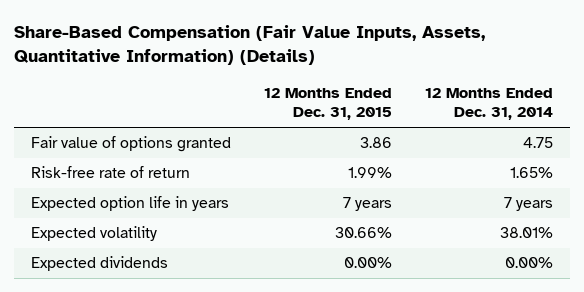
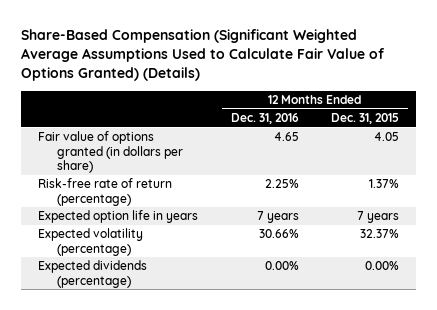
[14,25,486,66] Share-Based Compensation (Fair Value Inputs, Assets, Quantitative Information) (Details) -> [21,29,386,82] Share-Based Compensation (Significant Weighted Average Assumptions Used to Calculate Fair Value of Options Granted) (Details)
[425,88,554,121] 12 Months Ended Dec. 31, 2014 -> none
none -> [230,112,299,124] Dec. 31, 2016
[30,136,231,153] Fair value of options granted -> [37,131,183,174] Fair value of options granted (in dollars per share)
[360,137,393,149] 3.86 -> [374,132,400,142] 4.05
[30,166,190,179] Risk-free rate of return -> [37,178,172,206] Risk-free rate of return (percentage)
[348,167,393,179] 1.99% -> [369,179,400,189] 1.37%
[30,226,157,242] Expected volatility -> [37,228,143,256] Expected volatility (percentage)
[335,227,393,239] 30.66% -> [360,229,400,239] 32.37%
[30,256,168,272] Expected dividends -> [37,260,147,288] Expected dividends (percentage)

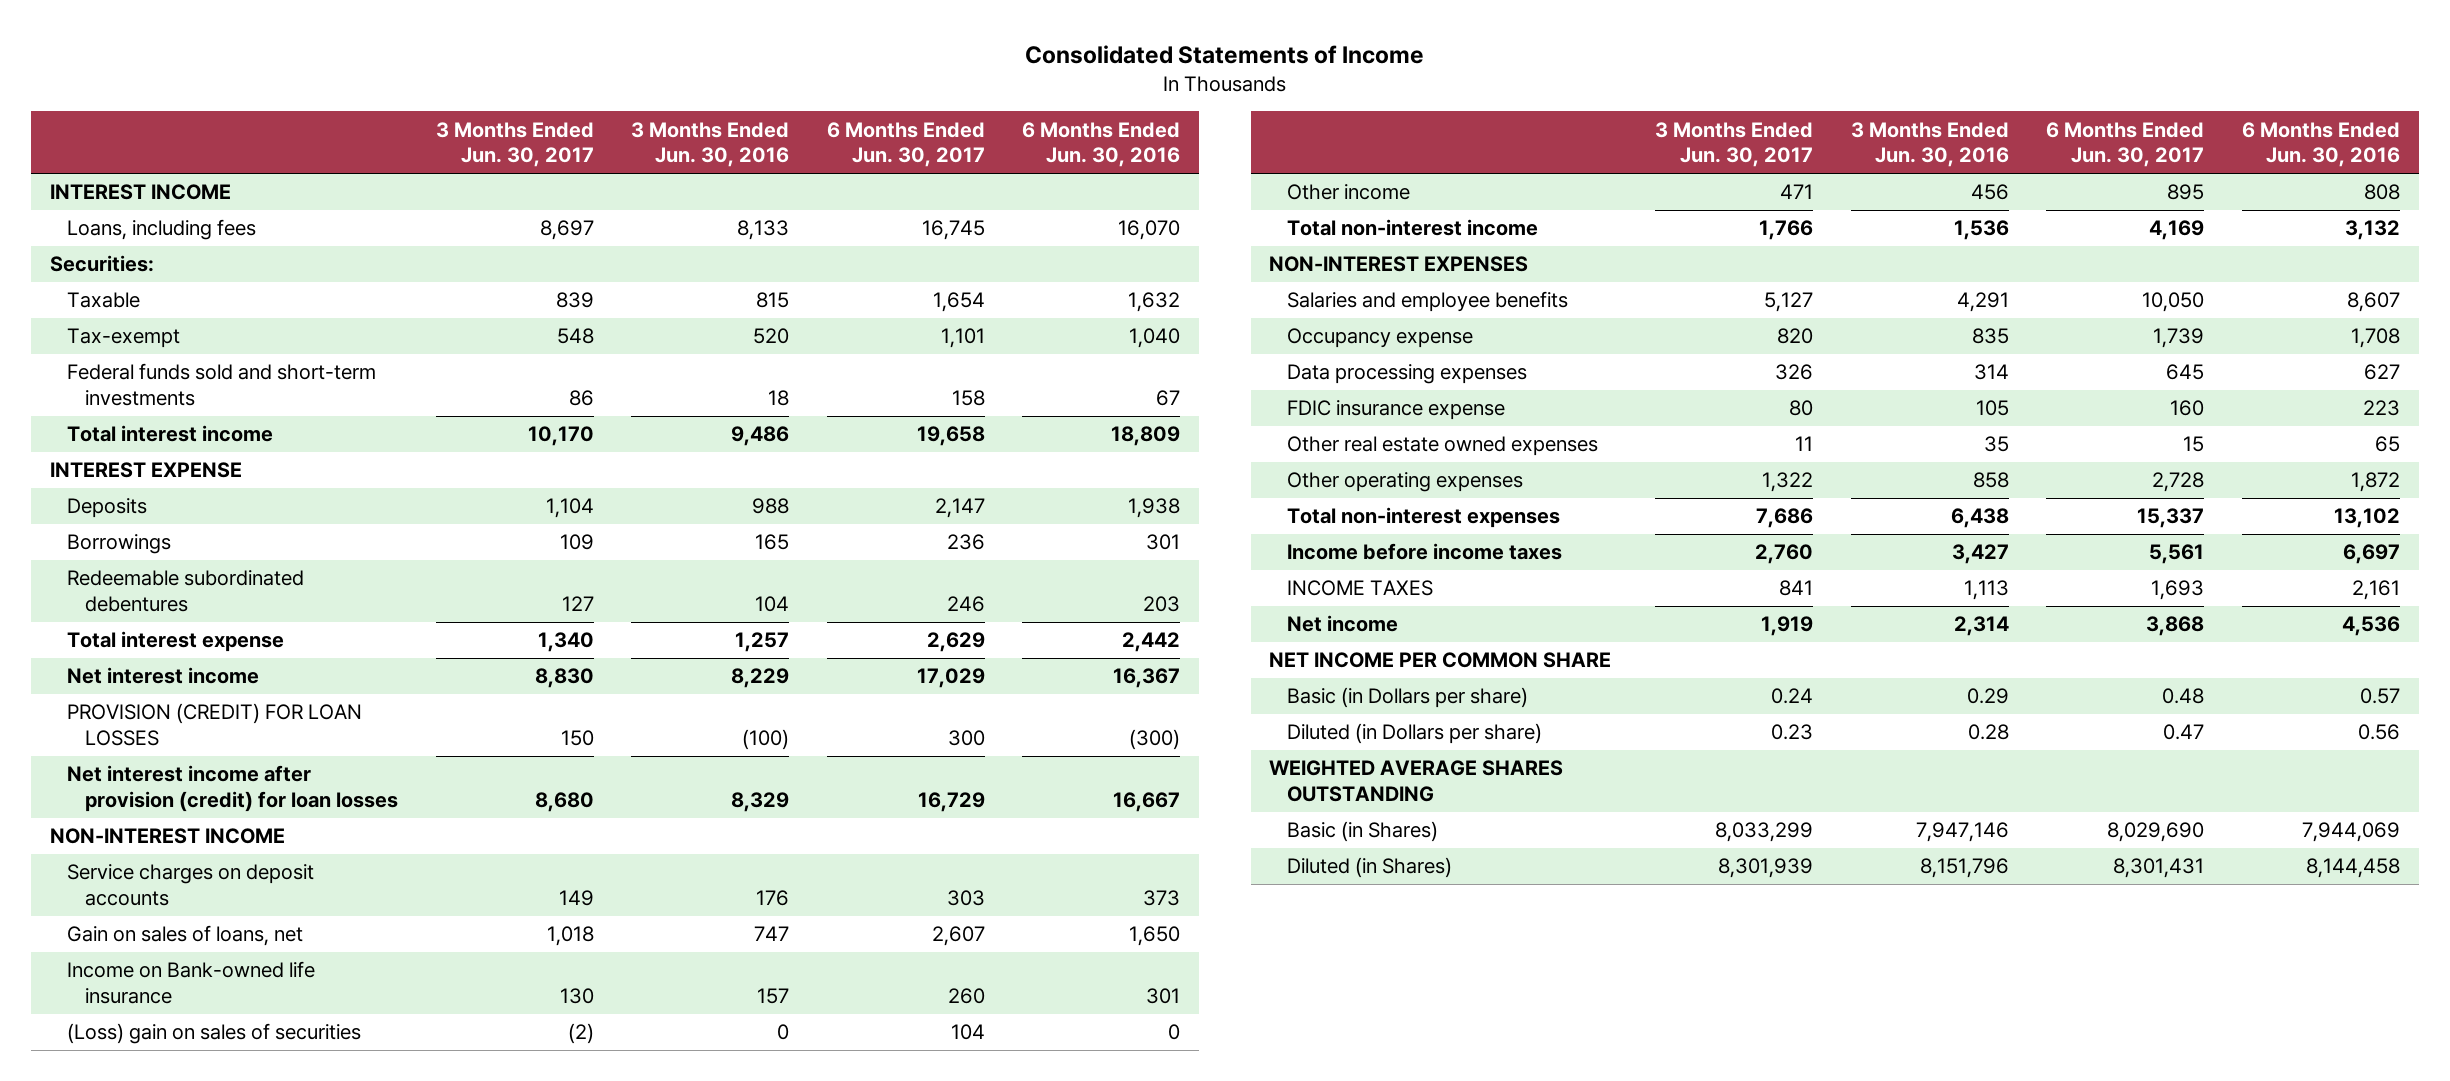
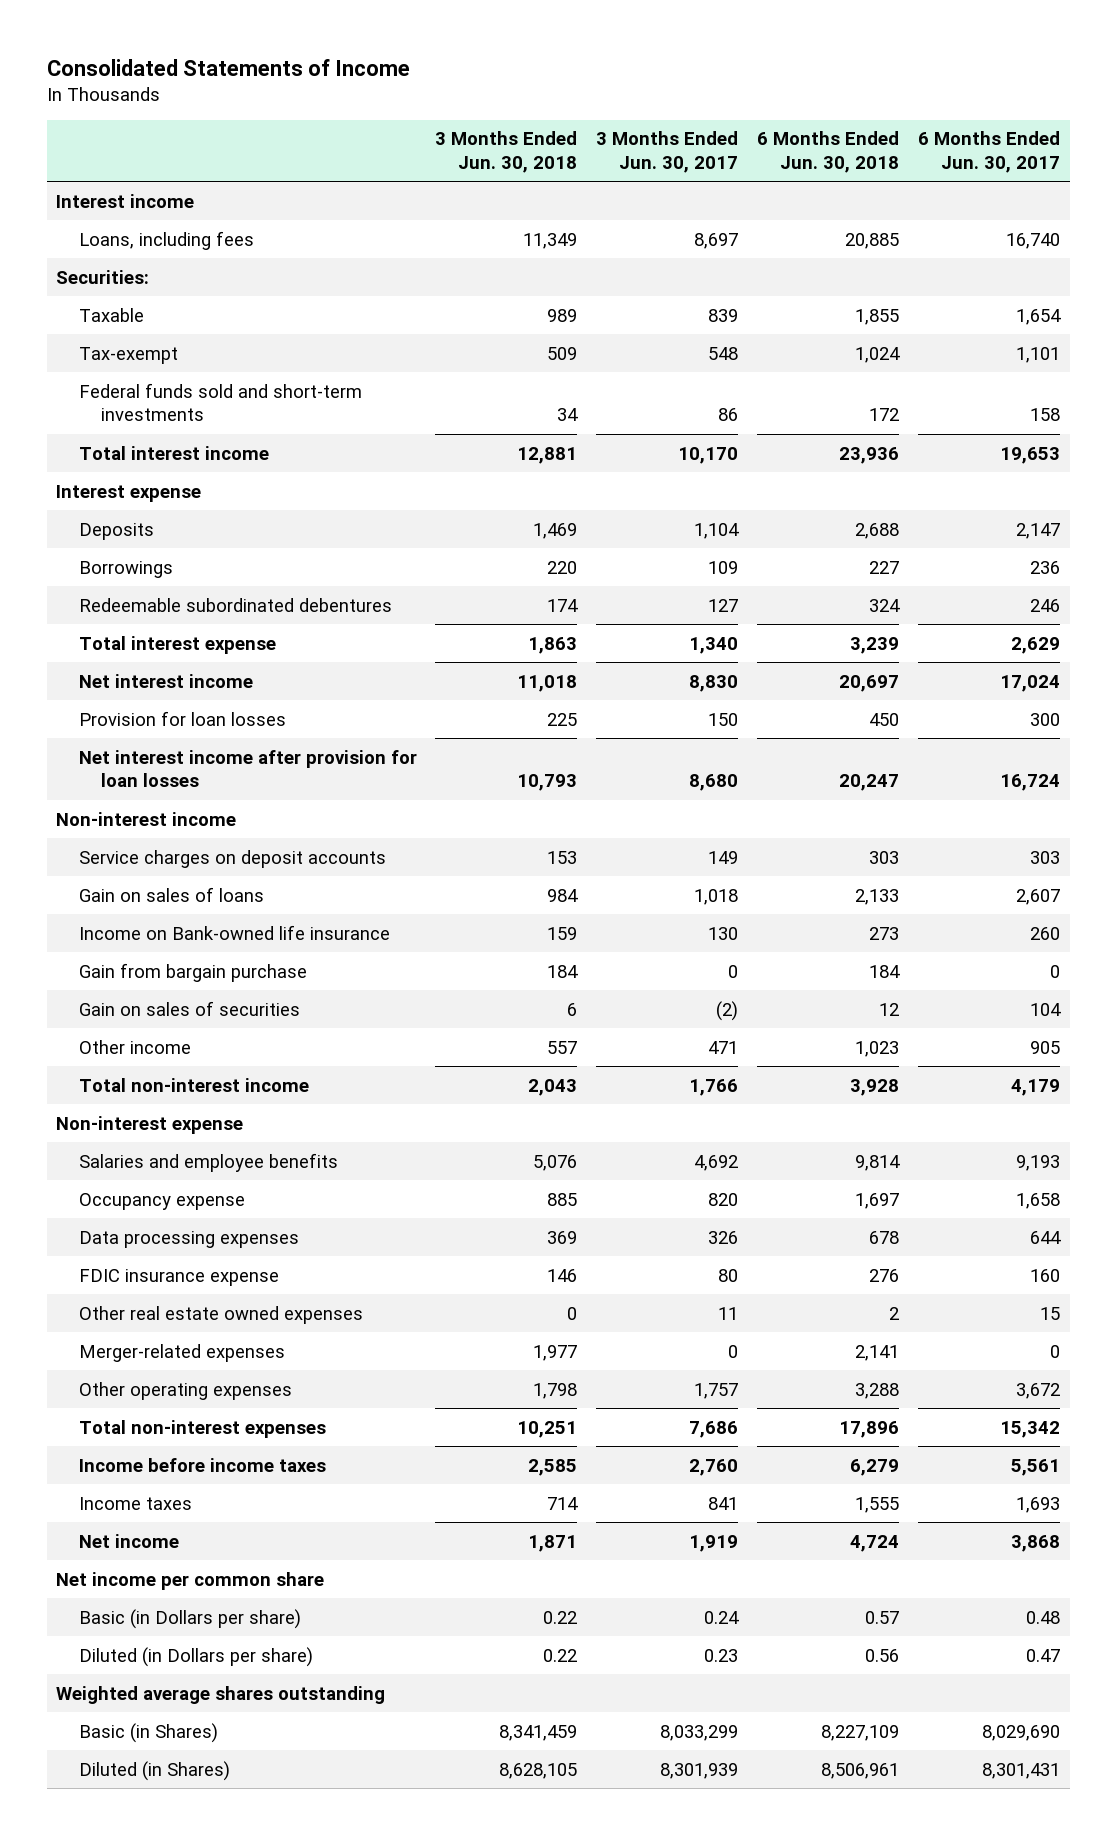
[631,121,790,168] 3 Months Ended Jun. 30, 2016 -> none
[1022,121,1181,168] 6 Months Ended Jun. 30, 2016 -> none
none -> [435,131,578,173] 3 Months Ended Jun. 30, 2018
none -> [757,131,900,173] 6 Months Ended Jun. 30, 2018
[49,184,231,201] INTEREST INCOME -> [56,193,195,208] Interest income
[921,220,985,241] 16,745 -> [1006,232,1061,249] 16,740
[916,426,985,447] 19,658 -> [1000,446,1061,464] 19,653
[49,462,242,479] INTEREST EXPENSE -> [56,484,202,502] Interest expense
[916,668,985,689] 17,029 -> [1000,674,1061,692] 17,024
[67,703,363,747] PROVISION (CREDIT) FOR LOAN LOSSES -> [78,710,286,726] Provision for loan losses
[67,765,399,813] Net interest income after provision (credit) for loan losses -> [78,749,417,788] Net interest income after provision for loan losses
[917,792,985,813] 16,729 -> [1000,774,1061,792] 16,724
[49,828,285,845] NON-INTEREST INCOME -> [56,811,237,826] Non-interest income
[67,925,304,947] Gain on sales of loans, net -> [78,886,264,902] Gain on sales of loans
none -> [78,962,307,982] Gain from bargain purchase
[67,1023,362,1045] (Loss) gain on sales of securities -> [78,1000,300,1016] Gain on sales of securities
[2167,184,2205,201] 895 -> [1030,1040,1061,1054] 905
[2149,220,2205,241] 4,169 -> [1011,1078,1061,1096] 4,179
[1269,256,1529,273] NON-INTEREST EXPENSES -> [56,1115,244,1134] Non-interest expense
[1764,292,1814,313] 5,127 -> [694,1154,739,1171] 4,692
[2142,292,2205,313] 10,050 -> [1016,1154,1061,1171] 9,193
[2153,328,2205,349] 1,739 -> [1016,1192,1061,1209] 1,658
[2166,364,2205,381] 645 -> [1030,1230,1062,1244] 644
none -> [78,1343,285,1362] Merger-related expenses
[1762,472,1814,493] 1,322 -> [694,1382,739,1399] 1,757
[2152,472,2205,493] 2,728 -> [1016,1382,1061,1399] 3,672
[2137,508,2205,529] 15,337 -> [1000,1420,1061,1438] 15,342
[1287,580,1434,597] INCOME TAXES -> [78,1496,192,1510] Income taxes
[1269,652,1612,669] NET INCOME PER COMMON SHARE -> [56,1571,325,1590] Net income per common share
[1269,760,1564,803] WEIGHTED AVERAGE SHARES OUTSTANDING -> [56,1685,386,1704] Weighted average shares outstanding

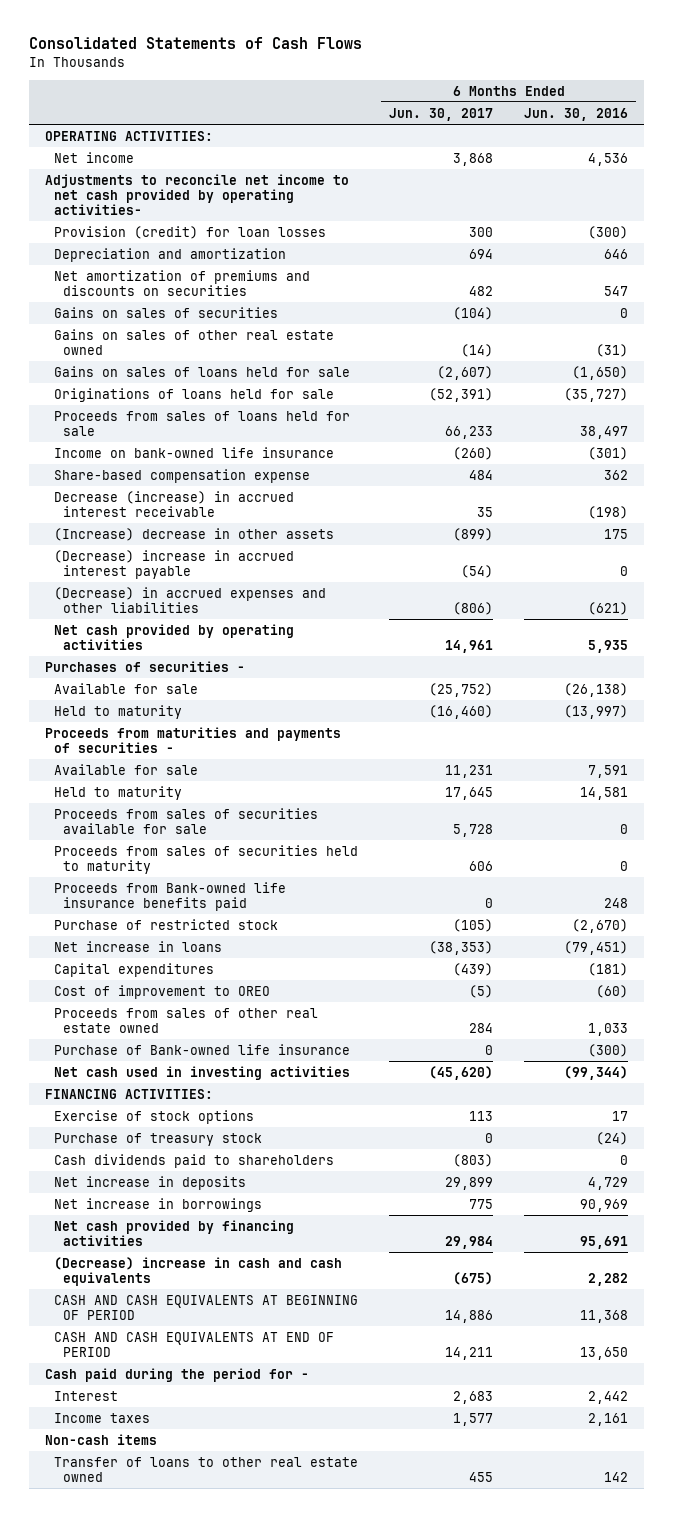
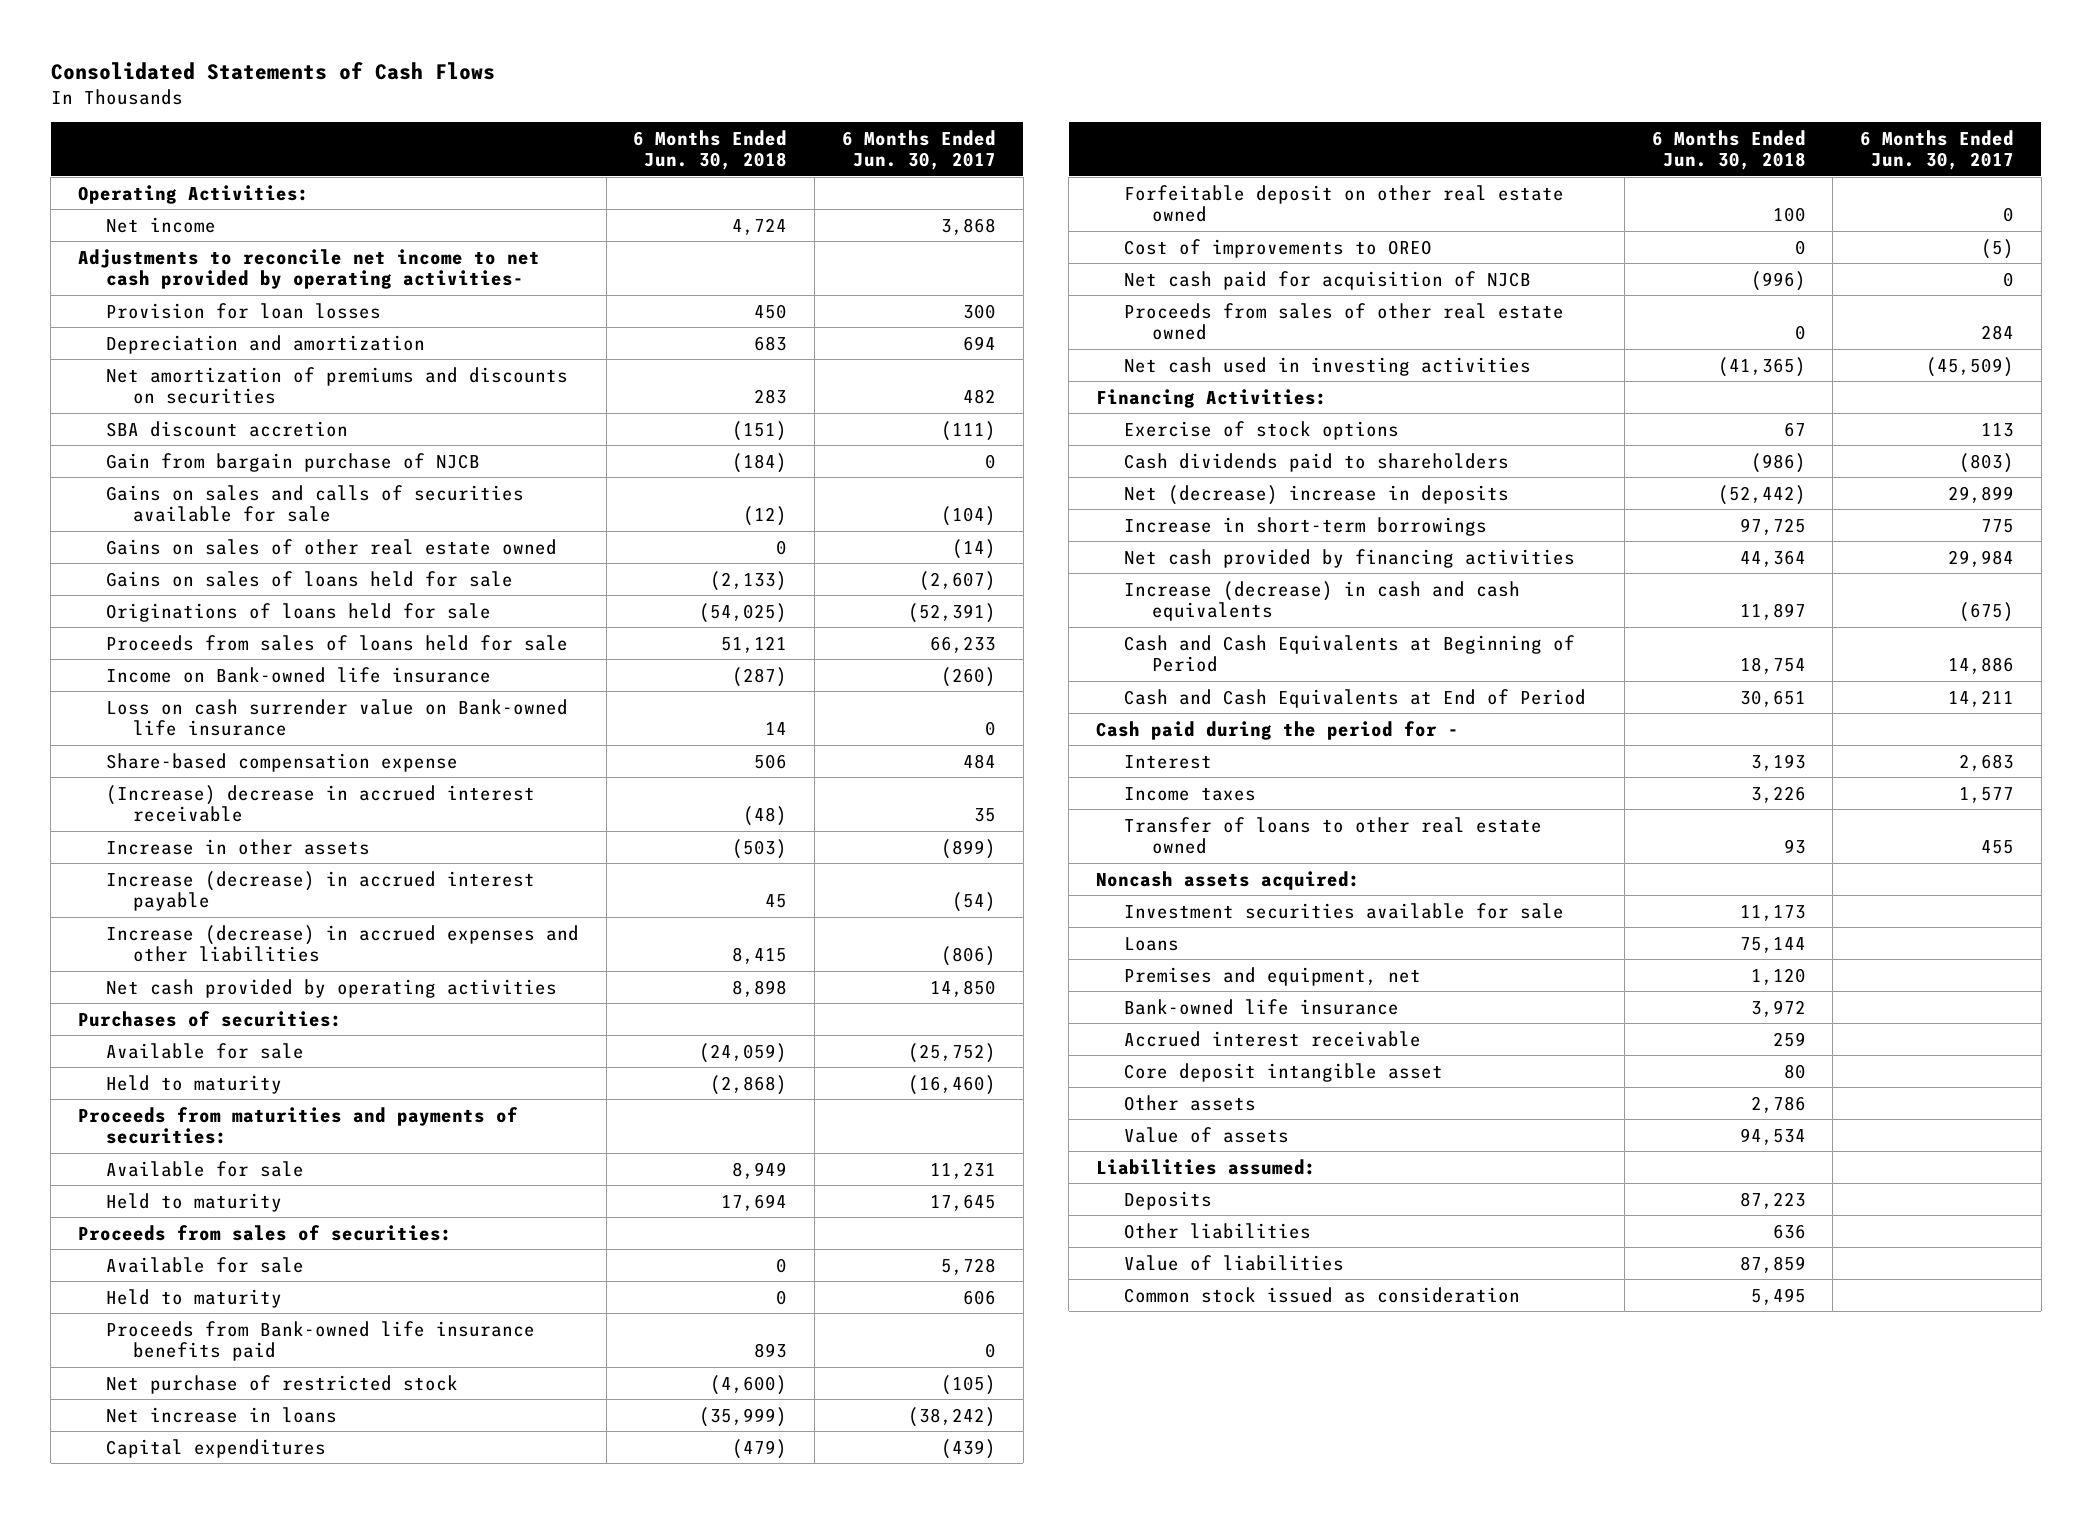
[524,107,629,121] Jun. 30, 2016 -> none
none -> [633,129,788,171] 6 Months Ended Jun. 30, 2018
[44,130,213,141] OPERATING ACTIVITIES: -> [78,184,310,204] Operating Activities:
[54,225,327,239] Provision (credit) for loan losses -> [105,302,381,319] Provision for loan losses
none -> [105,420,348,437] SBA discount accretion
none -> [105,452,480,472] Gain from bargain purchase of NJCB
[54,306,279,318] Gains on sales of securities -> [105,484,524,523] Gains on sales and calls of securities available for sale
[54,446,335,458] Income on bank-owned life insurance -> [105,666,491,683] Income on Bank-owned life insurance
none -> [105,698,568,737] Loss on cash surrender value on Bank-owned life insurance
[54,490,295,517] Decrease (increase) in accrued interest receivable -> [105,784,535,823] (Increase) decrease in accrued interest receivable
[54,527,335,541] (Increase) decrease in other assets -> [105,838,370,855] Increase in other assets
[54,549,295,579] (Decrease) increase in accrued interest payable -> [105,870,535,912] Increase (decrease) in accrued interest payable
[54,586,327,613] (Decrease) in accrued expenses and other liabilities -> [105,924,579,963] Increase (decrease) in accrued expenses and other liabilities
[445,639,494,653] 14,961 -> [930,979,997,997] 14,850
[44,660,245,672] Purchases of securities - -> [78,1010,343,1027] Purchases of securities:
[44,726,341,753] Proceeds from maturities and payments of securities - -> [78,1106,519,1145] Proceeds from maturities and payments of securities:
none -> [78,1224,453,1241] Proceeds from sales of securities:
[54,807,319,834] Proceeds from sales of securities available for sale -> [105,1256,304,1273] Available for sale
[54,844,359,874] Proceeds from sales of securities held to maturity -> [105,1288,282,1308] Held to maturity
[54,918,279,930] Purchase of restricted stock -> [105,1374,458,1394] Net purchase of restricted stock
[429,940,494,955] (38,353) -> [908,1406,997,1427] (38,242)
none -> [1123,184,1564,223] Forfeitable deposit on other real estate owned
[54,984,271,999] Cost of improvement to OREO -> [1123,238,1432,258] Cost of improvements to OREO
none -> [1123,270,1531,290] Net cash paid for acquisition of NJCB
[54,1043,351,1055] Purchase of Bank-owned life insurance -> none
[429,1065,494,1080] (45,620) -> [1926,356,2015,377] (45,509)
[44,1088,213,1099] FINANCING ACTIVITIES: -> [1096,388,1328,408] Financing Activities:
[54,1132,263,1146] Purchase of treasury stock -> none
[54,1175,247,1190] Net increase in deposits -> [1123,484,1509,505] Net (decrease) increase in deposits
[54,1197,263,1212] Net increase in borrowings -> [1123,516,1487,536] Increase in short-term borrowings
[54,1256,343,1286] (Decrease) increase in cash and cash equivalents -> [1123,580,1520,622] Increase (decrease) in cash and cash equivalents
[54,1294,359,1320] CASH AND CASH EQUIVALENTS AT BEGINNING OF PERIOD -> [1123,634,1575,673] Cash and Cash Equivalents at Beginning of Period
[54,1331,335,1357] CASH AND CASH EQUIVALENTS AT END OF PERIOD -> [1123,688,1586,708] Cash and Cash Equivalents at End of Period
[44,1433,157,1445] Non-cash items -> none
none -> [1096,870,1361,890] Noncash assets acquired:
none -> [1123,902,1564,919] Investment securities available for sale
none -> [1123,936,1179,951] Loans
none -> [1123,966,1421,986] Premises and equipment, net
none -> [1123,998,1399,1015] Bank-owned life insurance
none -> [1123,1030,1421,1047] Accrued interest receivable
none -> [1123,1062,1443,1082] Core deposit intangible asset
none -> [1123,1094,1256,1111] Other assets
none -> [1123,1126,1289,1143] Value of assets
none -> [1096,1158,1317,1175] Liabilities assumed:
none -> [1123,1190,1212,1210] Deposits
none -> [1123,1222,1311,1239] Other liabilities
none -> [1123,1254,1344,1271] Value of liabilities
none -> [1123,1286,1520,1303] Common stock issued as consideration

